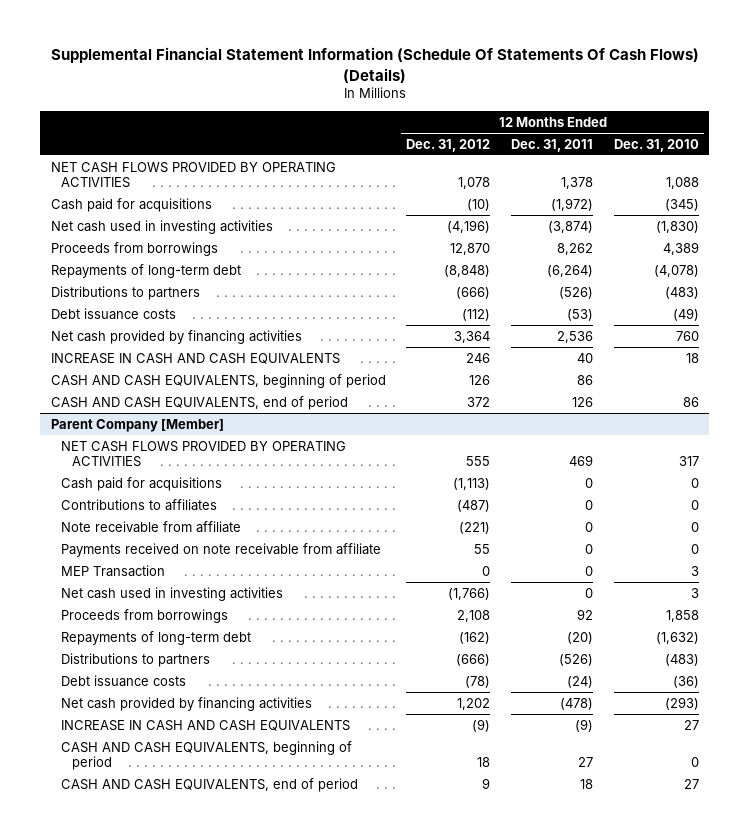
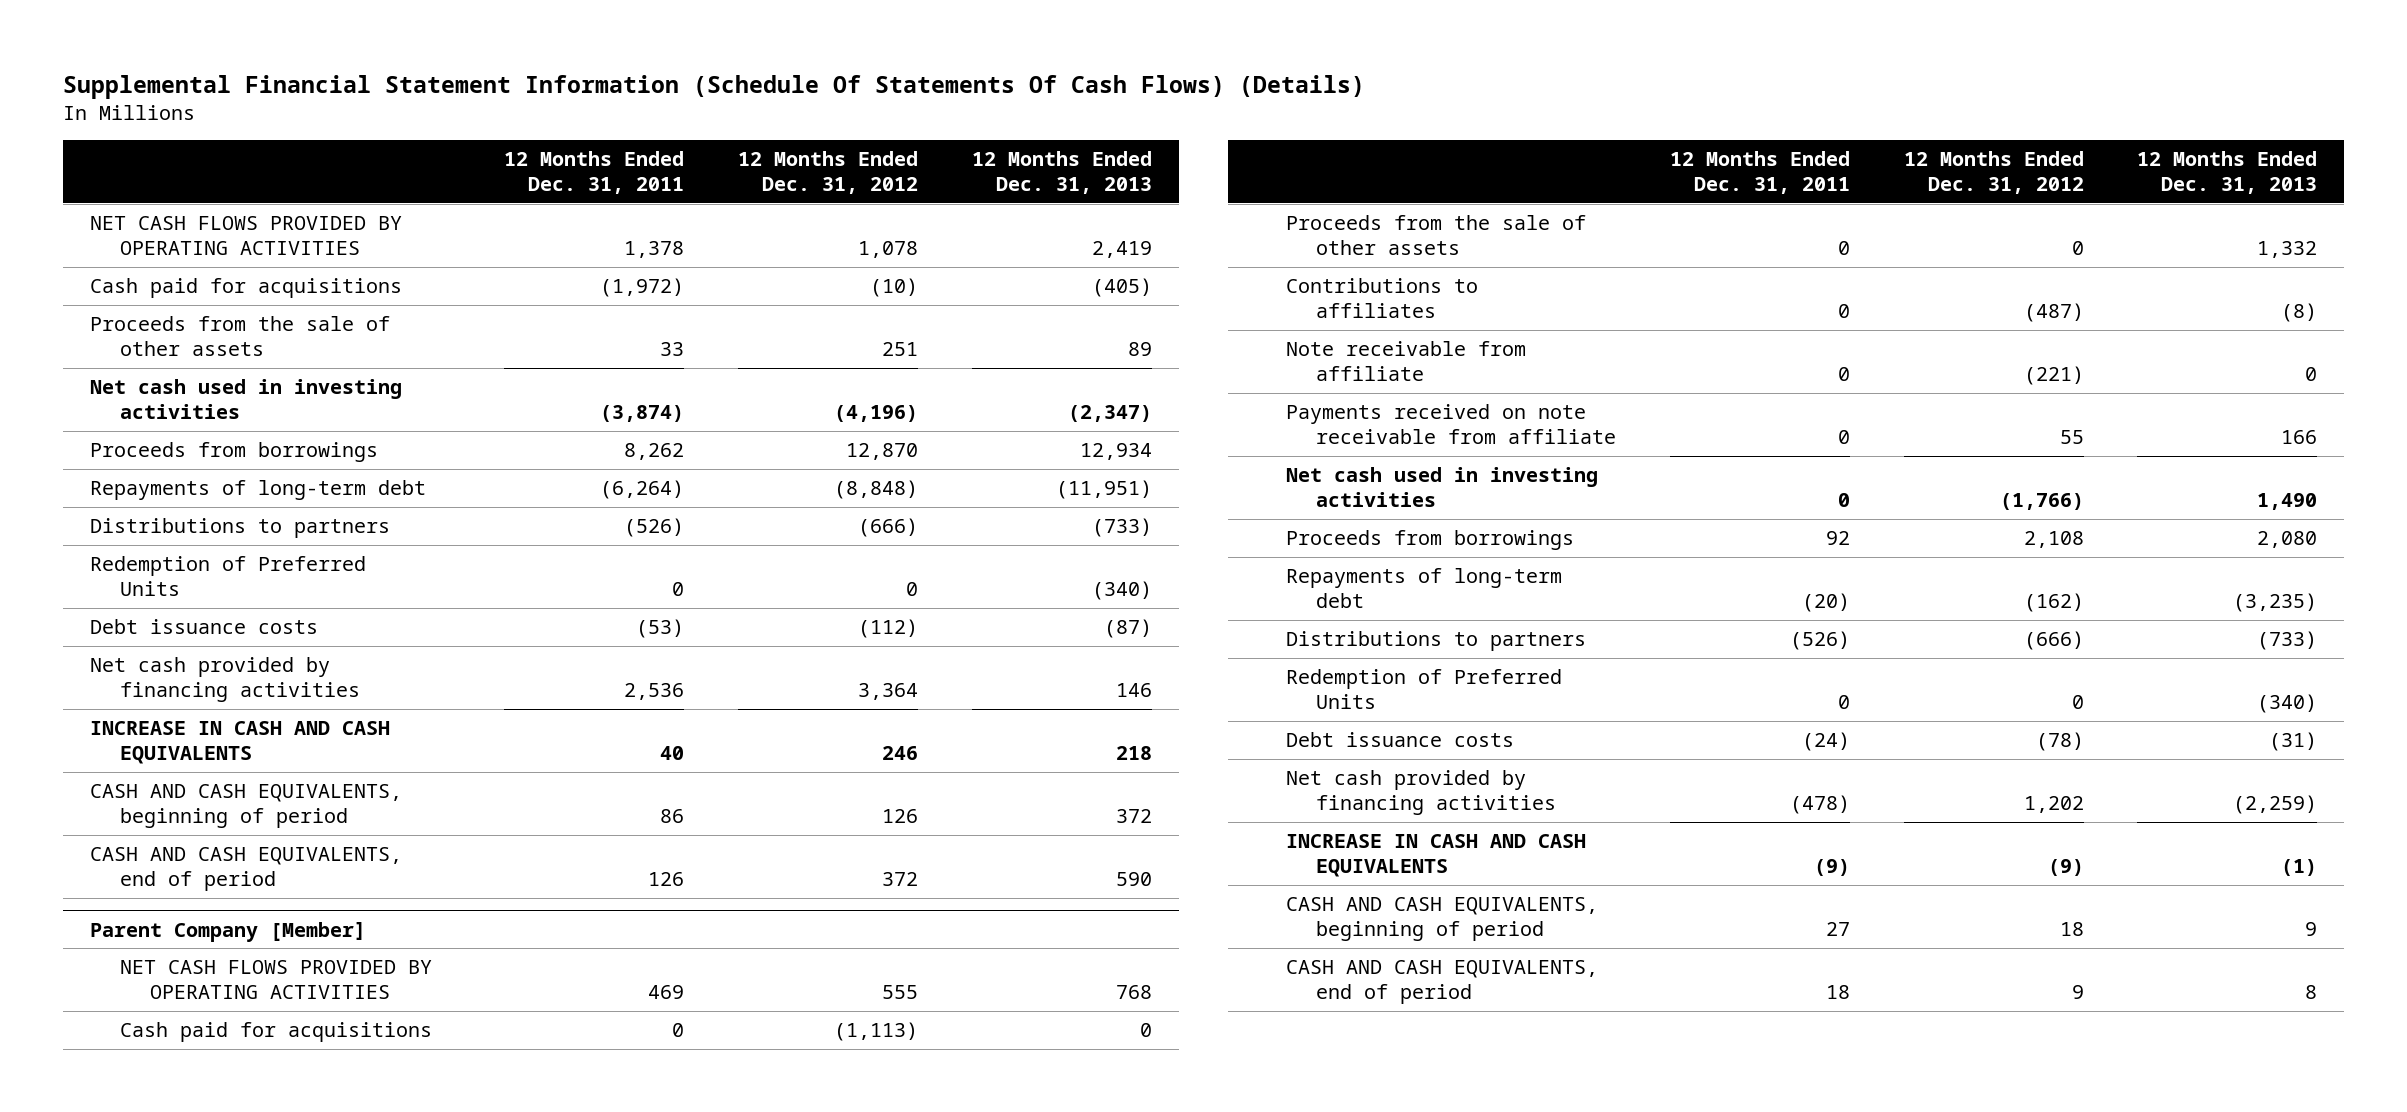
[613,138,699,152] Dec. 31, 2010 -> none
none -> [971,151,1152,195] 12 Months Ended Dec. 31, 2013
none -> [89,315,390,357] Proceeds from the sale of other assets
none -> [89,555,366,597] Redemption of Preferred Units
none -> [1285,214,1586,256] Proceeds from the sale of other assets
[61,564,166,577] MEP Transaction -> none
none -> [1285,668,1562,710] Redemption of Preferred Units

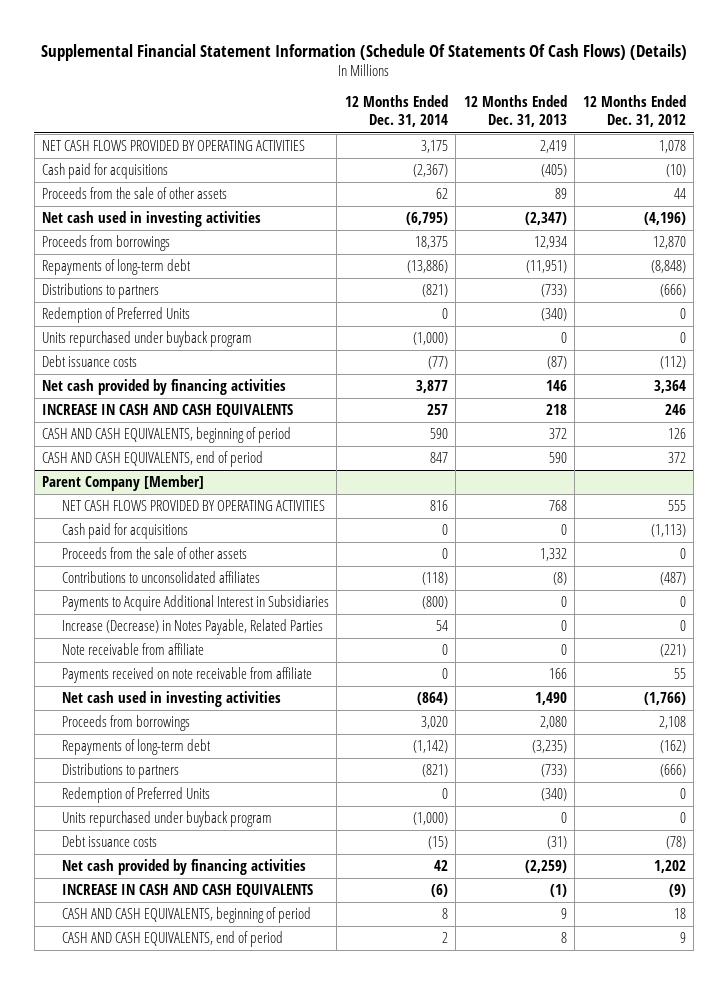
[504,151,685,195] 12 Months Ended Dec. 31, 2011 -> none
none -> [344,95,448,128] 12 Months Ended Dec. 31, 2014
[881,342,918,357] 251 -> [673,188,686,200] 44
none -> [42,331,253,348] Units repurchased under buyback program
[1285,277,1478,319] Contributions to affiliates -> [61,571,260,584] Contributions to unconsolidated affiliates
none -> [61,595,329,612] Payments to Acquire Additional Interest in Subsidiaries
none -> [61,619,323,636] Increase (Decrease) in Notes Payable, Related Parties
none -> [61,811,272,828] Units repurchased under buyback program

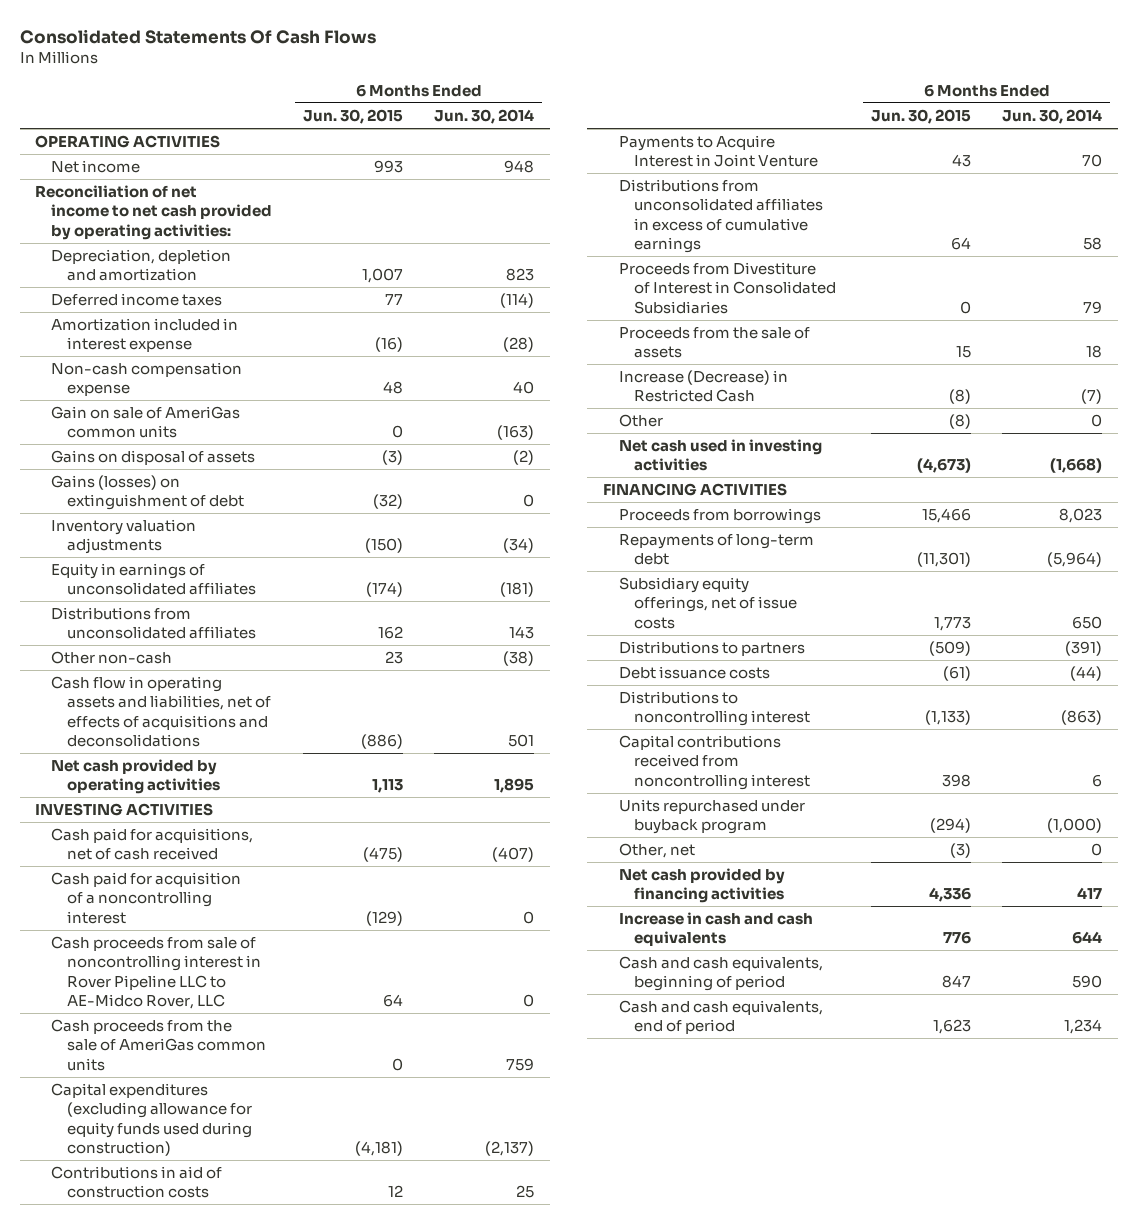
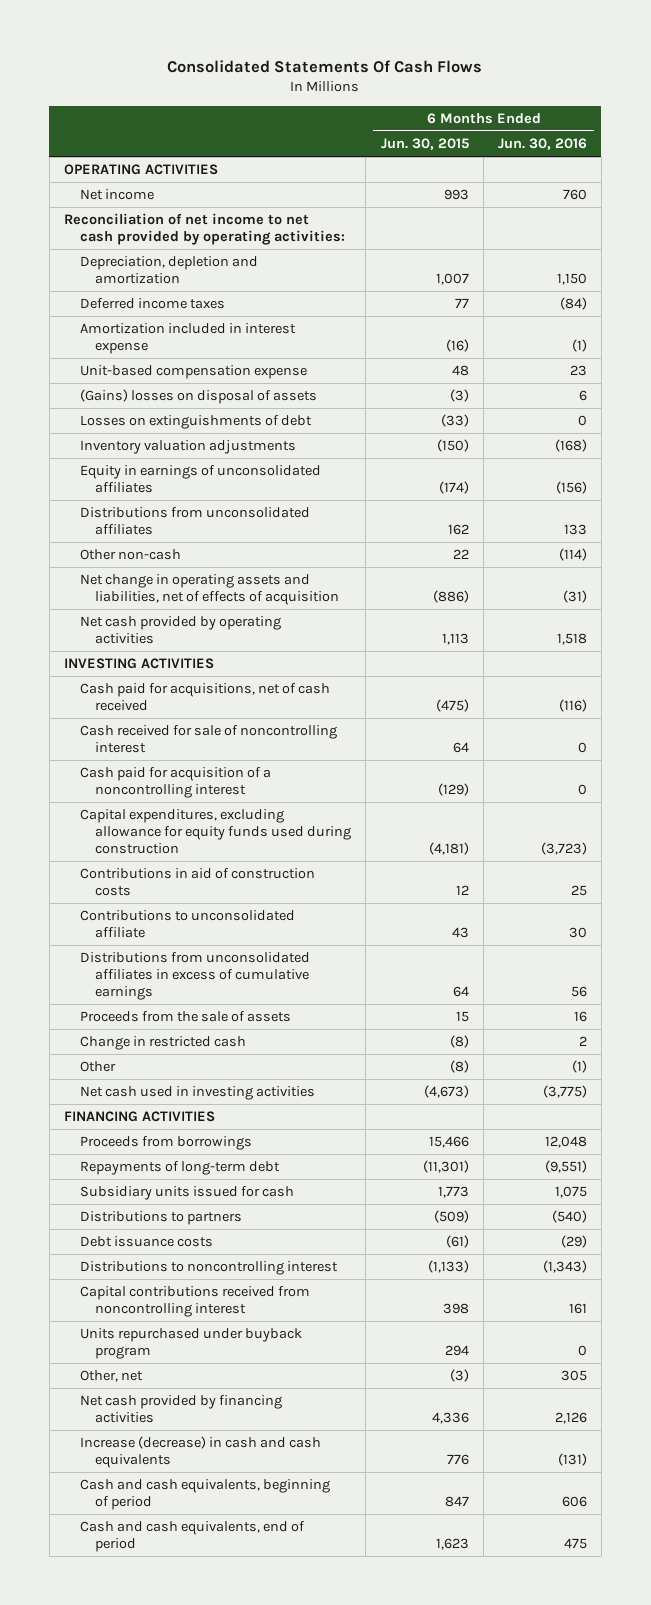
[434,109,535,125] Jun. 30, 2014 -> none
none -> [497,138,587,151] Jun. 30, 2016
[50,406,240,439] Gain on sale of AmeriGas common units -> none
[50,362,242,397] Non-cash compensation expense -> [79,365,307,380] Unit-based compensation expense
[50,450,255,466] Gains on disposal of assets -> [79,389,317,405] (Gains) losses on disposal of assets
[50,475,244,511] Gains (losses) on extinguishment of debt -> [79,415,312,430] Losses on extinguishments of debt
[373,494,404,510] (32) -> [440,414,469,428] (33)
[385,651,404,665] 23 -> [452,549,469,560] 22
[50,676,271,747] Cash flow in operating assets and liabilities, net of effects of acquisitions and deconsolidations -> [79,574,340,605] Net change in operating assets and liabilities, net of effects of acquisition
none -> [79,725,337,753] Cash received for sale of noncontrolling interest
[50,936,261,1009] Cash proceeds from sale of noncontrolling interest in Rover Pipeline LLC to AE-Midco Rover, LLC -> none
[50,1019,266,1071] Cash proceeds from the sale of AmeriGas common units -> none
[50,1083,252,1156] Capital expenditures (excluding allowance for equity funds used during construction) -> [79,809,352,854] Capital expenditures, excluding allowance for equity funds used during construction
[618,135,819,168] Payments to Acquire Interest in Joint Venture -> none
none -> [79,910,295,938] Contributions to unconsolidated affiliate
[618,262,837,314] Proceeds from Divestiture of Interest in Consolidated Subsidiaries -> none
[618,370,788,403] Increase (Decrease) in Restricted Cash -> [79,1036,246,1051] Change in restricted cash
[618,577,798,629] Subsidiary equity offerings, net of issue costs -> [79,1186,294,1201] Subsidiary units issued for cash
[929,818,971,834] (294) -> [444,1344,469,1356] 294
[618,912,813,947] Increase in cash and cash equivalents -> [79,1436,321,1468] Increase (decrease) in cash and cash equivalents

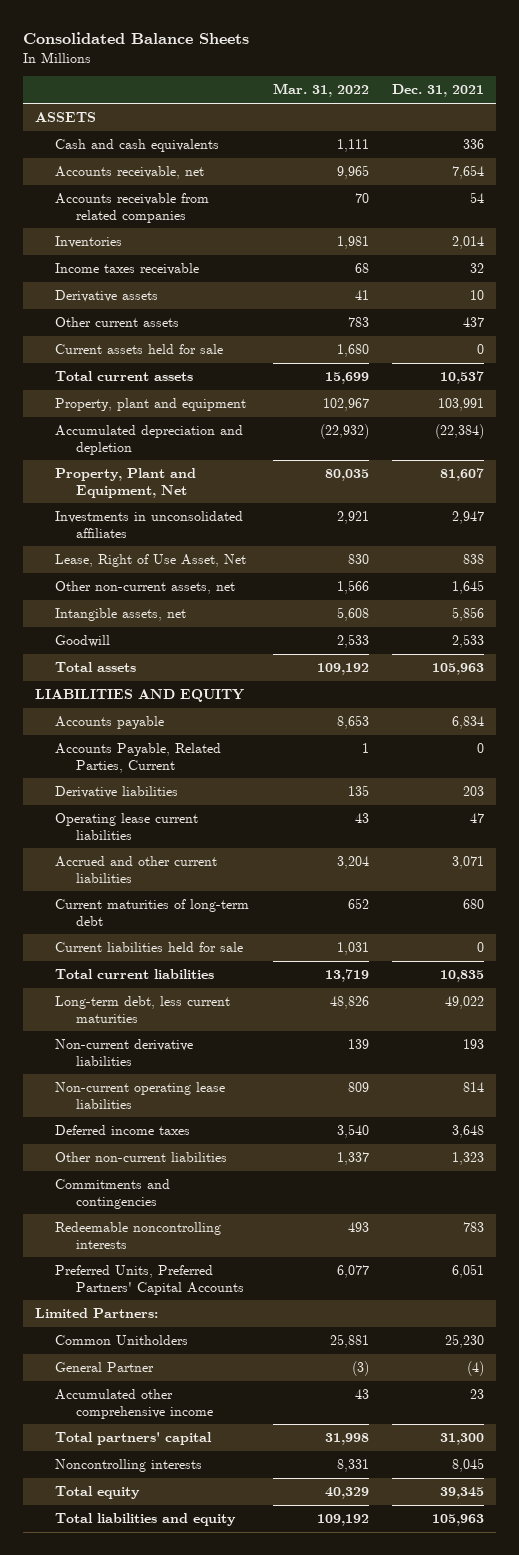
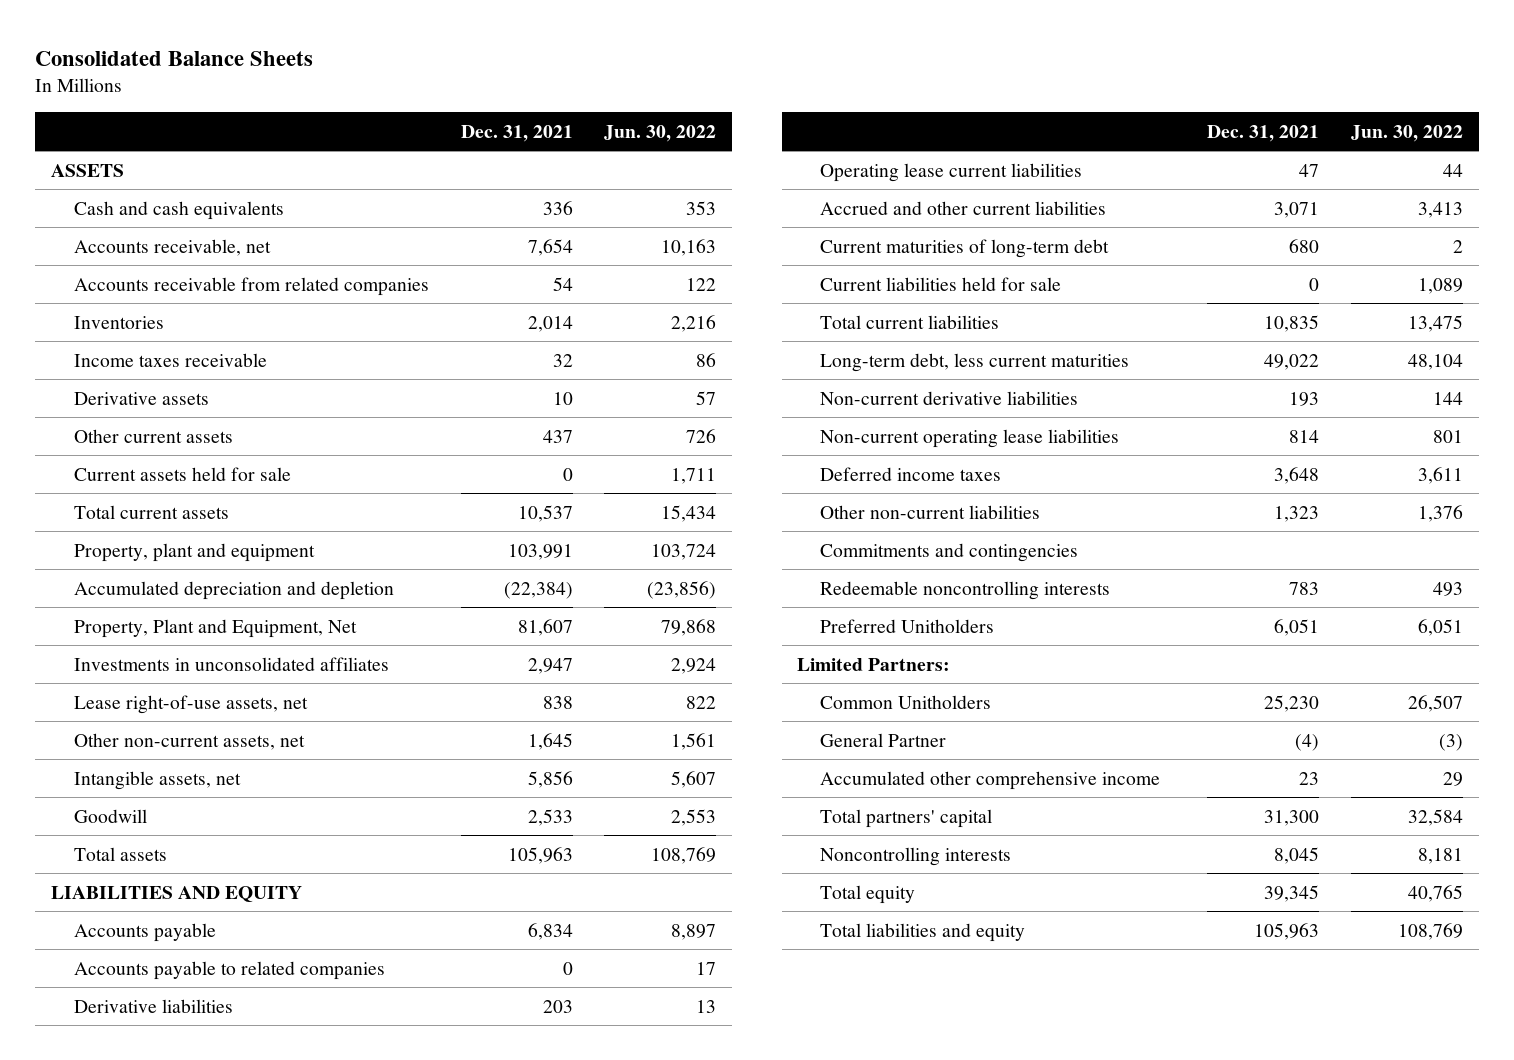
[272,83,369,98] Mar. 31, 2022 -> none
none -> [604,124,717,142] Jun. 30, 2022
[55,554,247,568] Lease, Right of Use Asset, Net -> [73,694,308,714] Lease right-of-use assets, net
[55,743,222,773] Accounts Payable, Related Parties, Current -> [73,960,385,980] Accounts payable to related companies
[55,1265,244,1295] Preferred Units, Preferred Partners' Capital Accounts -> [820,618,995,633] Preferred Unitholders

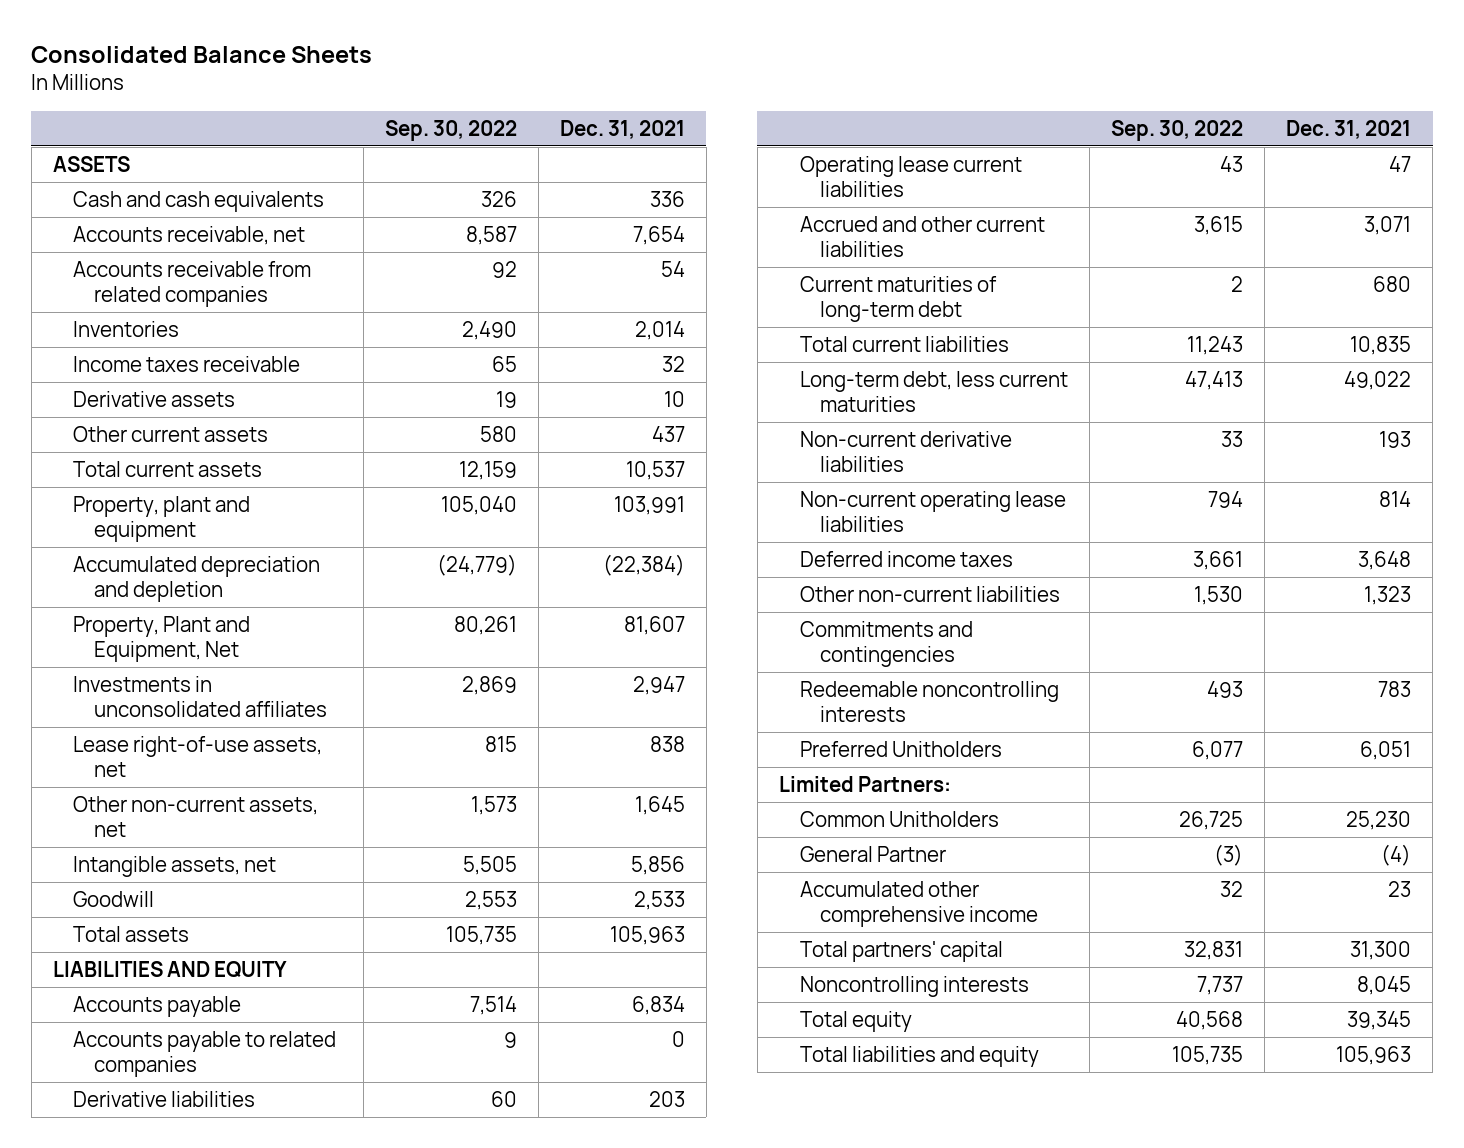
[604,124,717,142] Jun. 30, 2022 -> none
none -> [384,119,517,141] Sep. 30, 2022
[73,466,291,481] Current assets held for sale -> none
[820,276,1062,291] Current liabilities held for sale -> none

